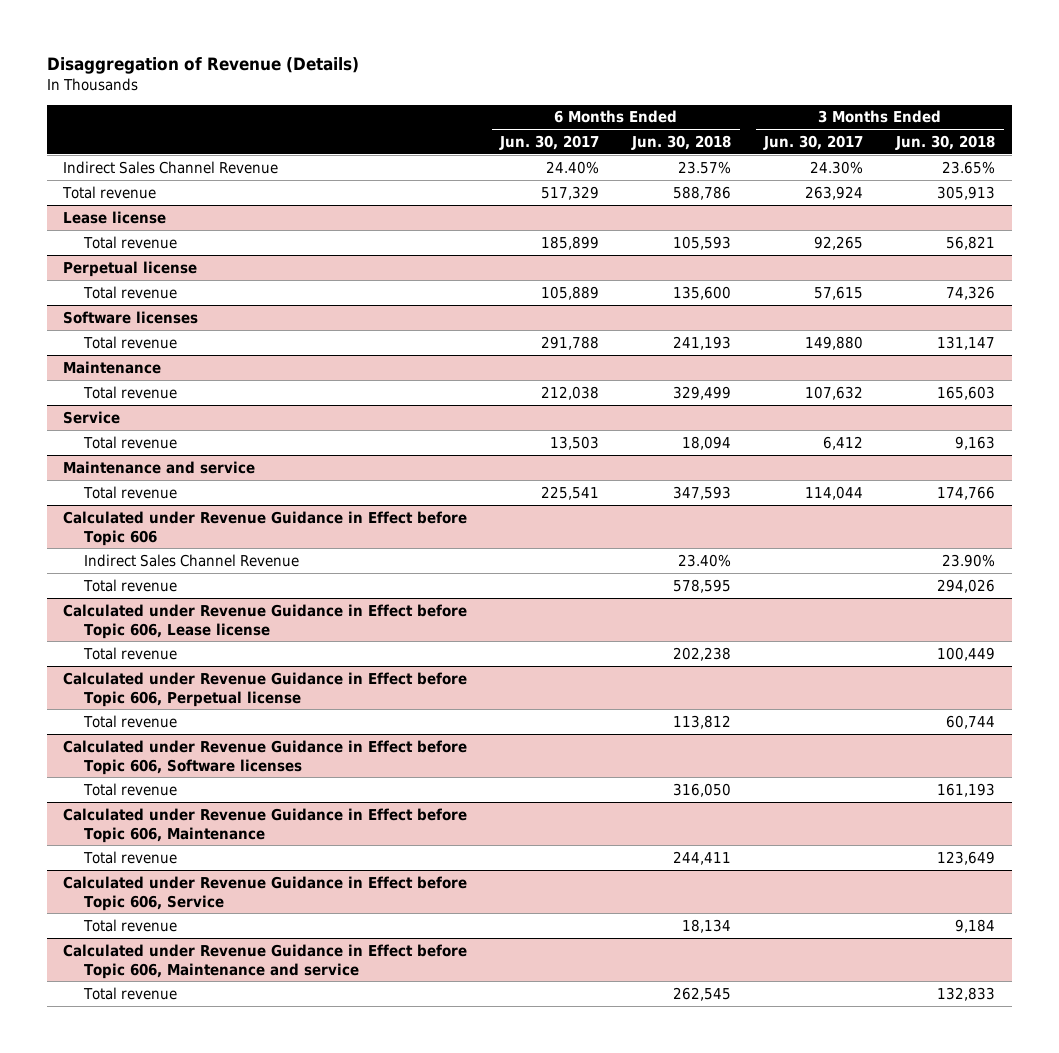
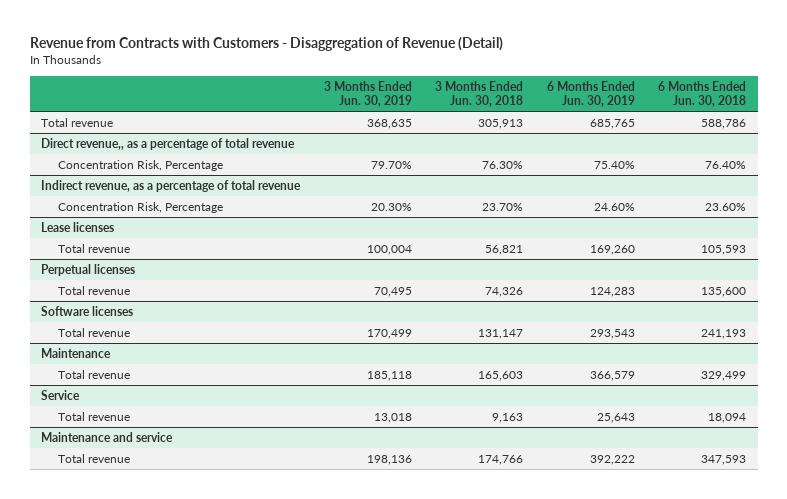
[46,56,359,74] Disaggregation of Revenue (Details) -> [29,37,503,52] Revenue from Contracts with Customers - Disaggregation of Revenue (Detail)
[499,134,600,150] Jun. 30, 2017 -> none
[763,134,864,150] Jun. 30, 2017 -> none
none -> [323,80,412,108] 3 Months Ended Jun. 30, 2019
none -> [546,80,635,108] 6 Months Ended Jun. 30, 2019
[63,160,279,174] Indirect Sales Channel Revenue -> none
none -> [41,137,296,150] Direct revenue,, as a percentage of total revenue
none -> [58,159,224,171] Concentration Risk, Percentage
none -> [41,179,302,192] Indirect revenue, as a percentage of total revenue
none -> [58,201,224,213] Concentration Risk, Percentage
[63,210,167,224] Lease license -> [41,221,115,232] Lease licenses
[63,260,198,277] Perpetual license -> [41,263,136,276] Perpetual licenses
[63,510,468,546] Calculated under Revenue Guidance in Effect before Topic 606 -> none
[84,553,300,567] Indirect Sales Channel Revenue -> none
[83,578,178,592] Total revenue -> none
[63,603,468,639] Calculated under Revenue Guidance in Effect before Topic 606, Lease license -> none
[83,646,178,660] Total revenue -> none
[63,671,468,707] Calculated under Revenue Guidance in Effect before Topic 606, Perpetual license -> none
[83,714,178,728] Total revenue -> none
[63,739,468,775] Calculated under Revenue Guidance in Effect before Topic 606, Software licenses -> none
[83,782,178,796] Total revenue -> none
[63,807,468,843] Calculated under Revenue Guidance in Effect before Topic 606, Maintenance -> none
[83,850,178,864] Total revenue -> none
[63,875,468,911] Calculated under Revenue Guidance in Effect before Topic 606, Service -> none
[83,918,178,932] Total revenue -> none
[63,943,468,979] Calculated under Revenue Guidance in Effect before Topic 606, Maintenance and service -> none
[83,986,178,1000] Total revenue -> none

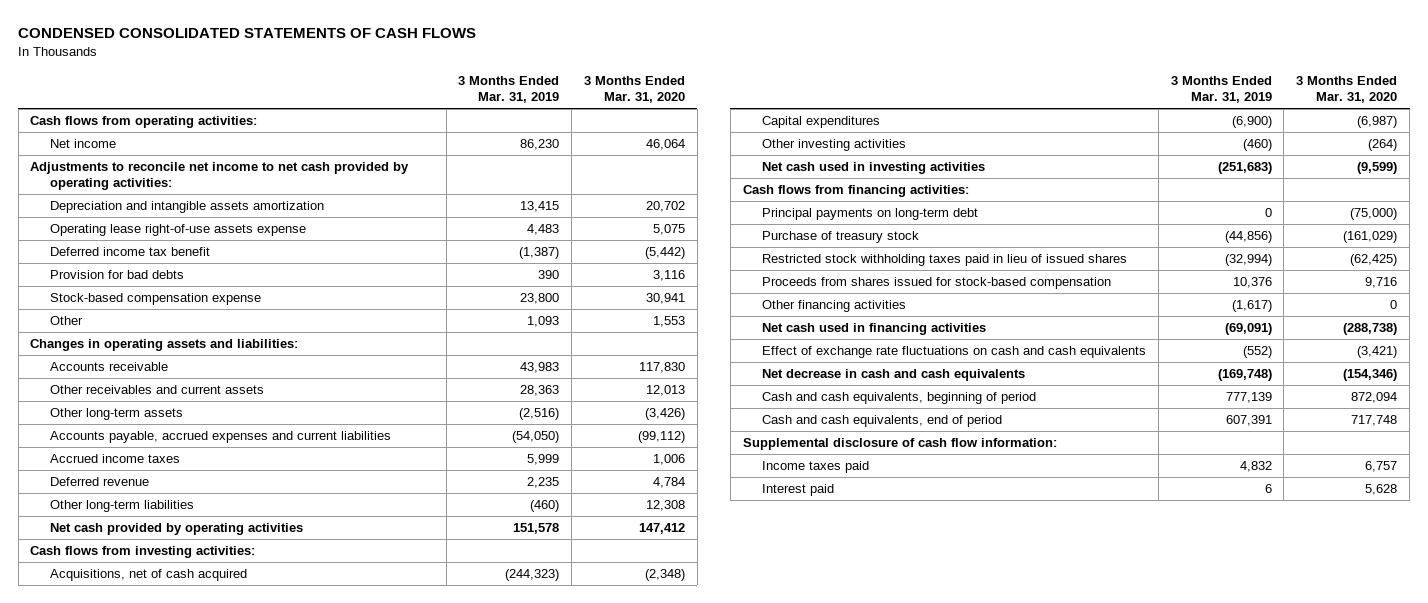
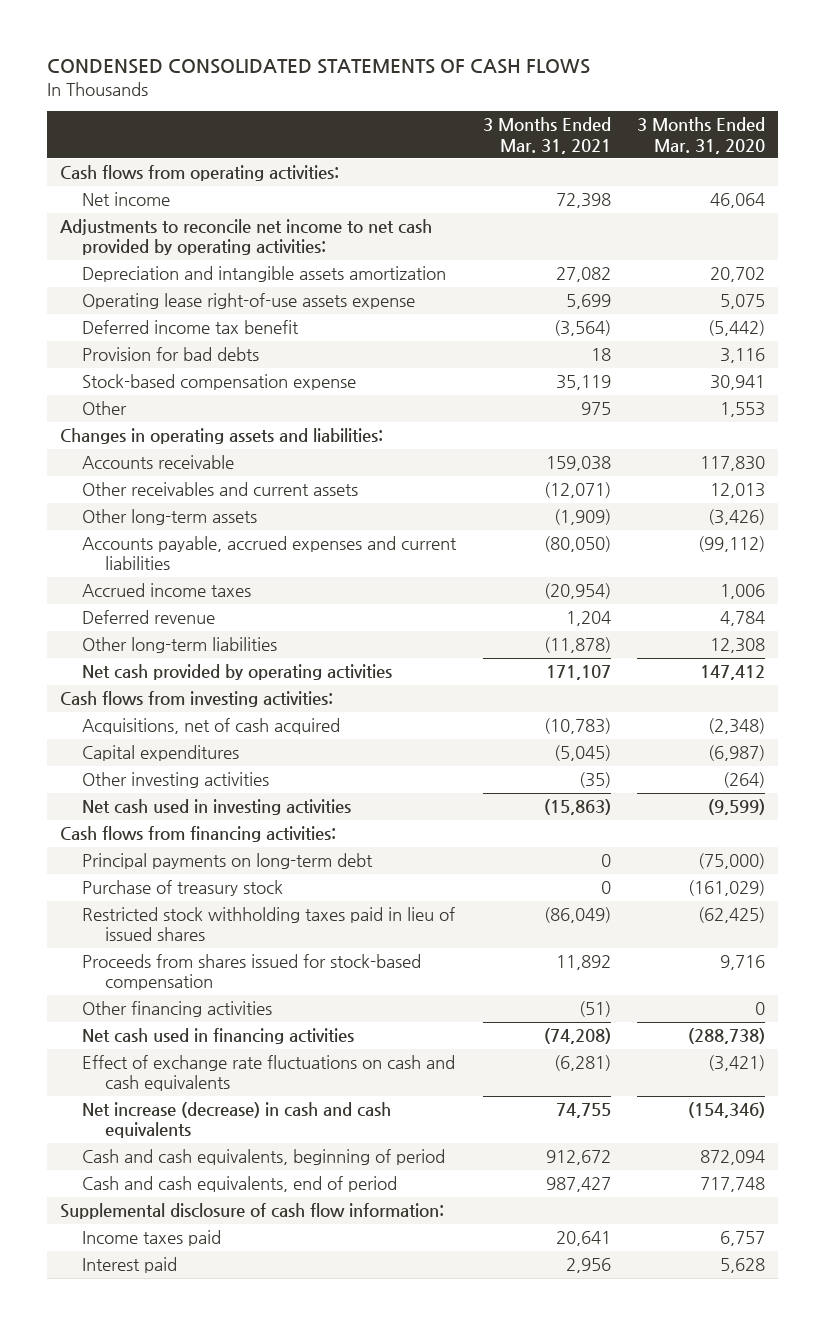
[458,76,560,104] 3 Months Ended Mar. 31, 2019 -> none
none -> [482,117,611,154] 3 Months Ended Mar. 31, 2021
[761,369,1025,382] Net decrease in cash and cash equivalents -> [82,1102,392,1139] Net increase (decrease) in cash and cash equivalents

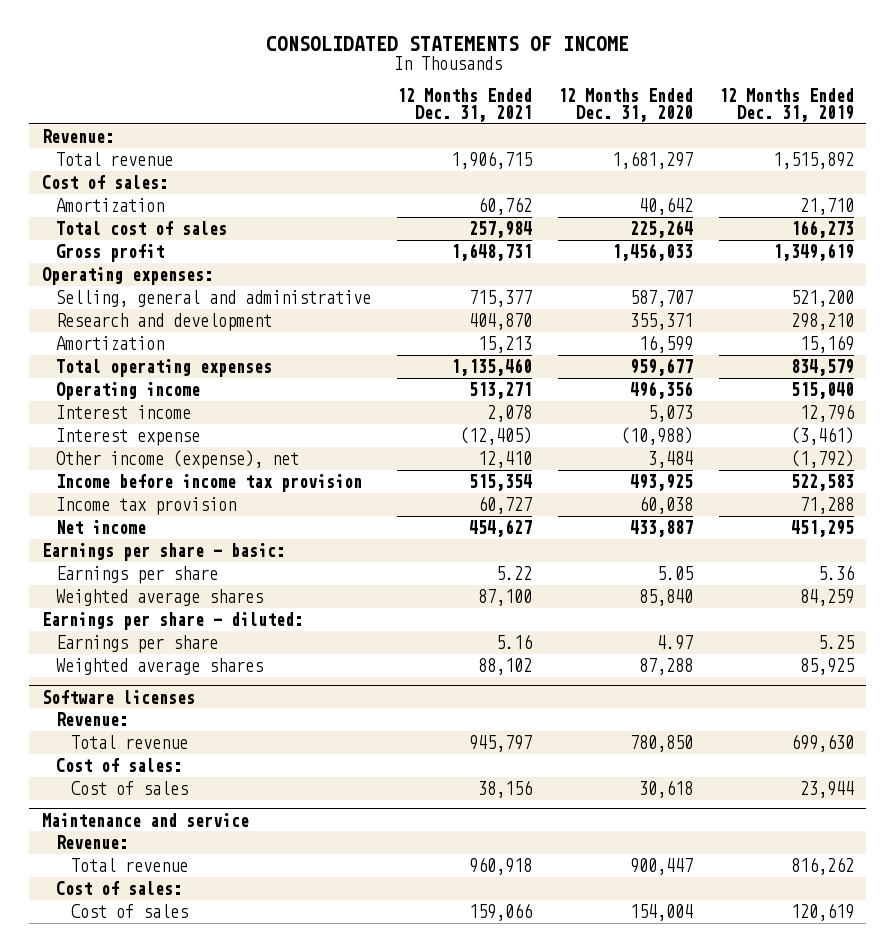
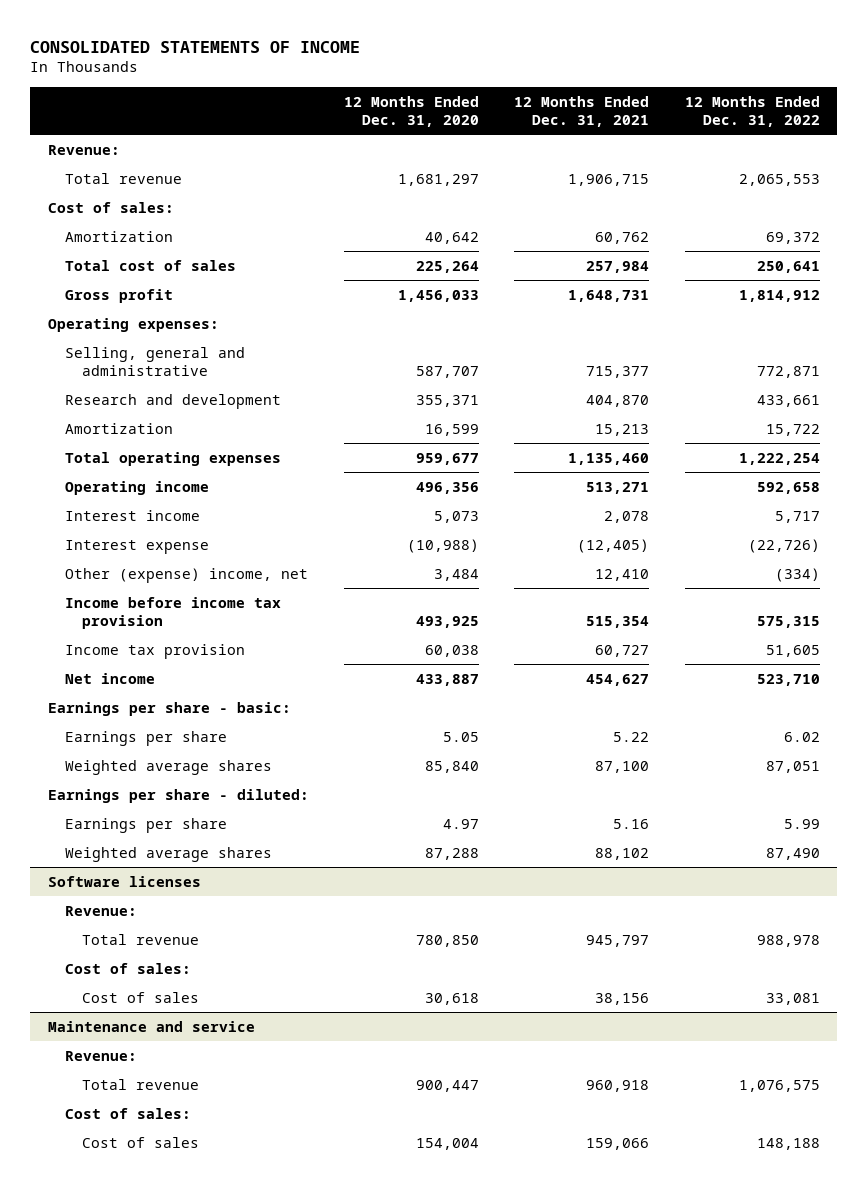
[718,87,854,122] 12 Months Ended Dec. 31, 2019 -> none
none -> [684,95,820,127] 12 Months Ended Dec. 31, 2022
[56,449,300,469] Other income (expense), net -> [64,567,308,583] Other (expense) income, net

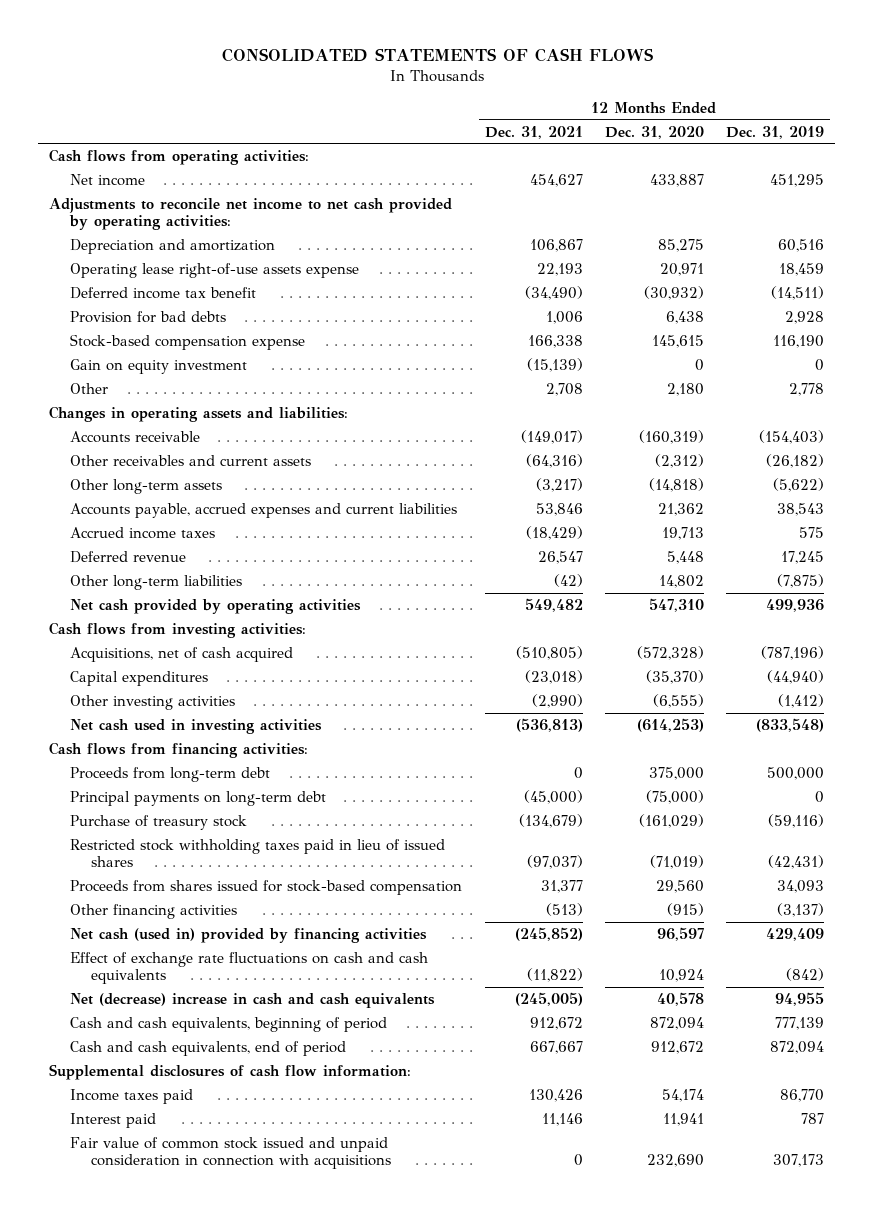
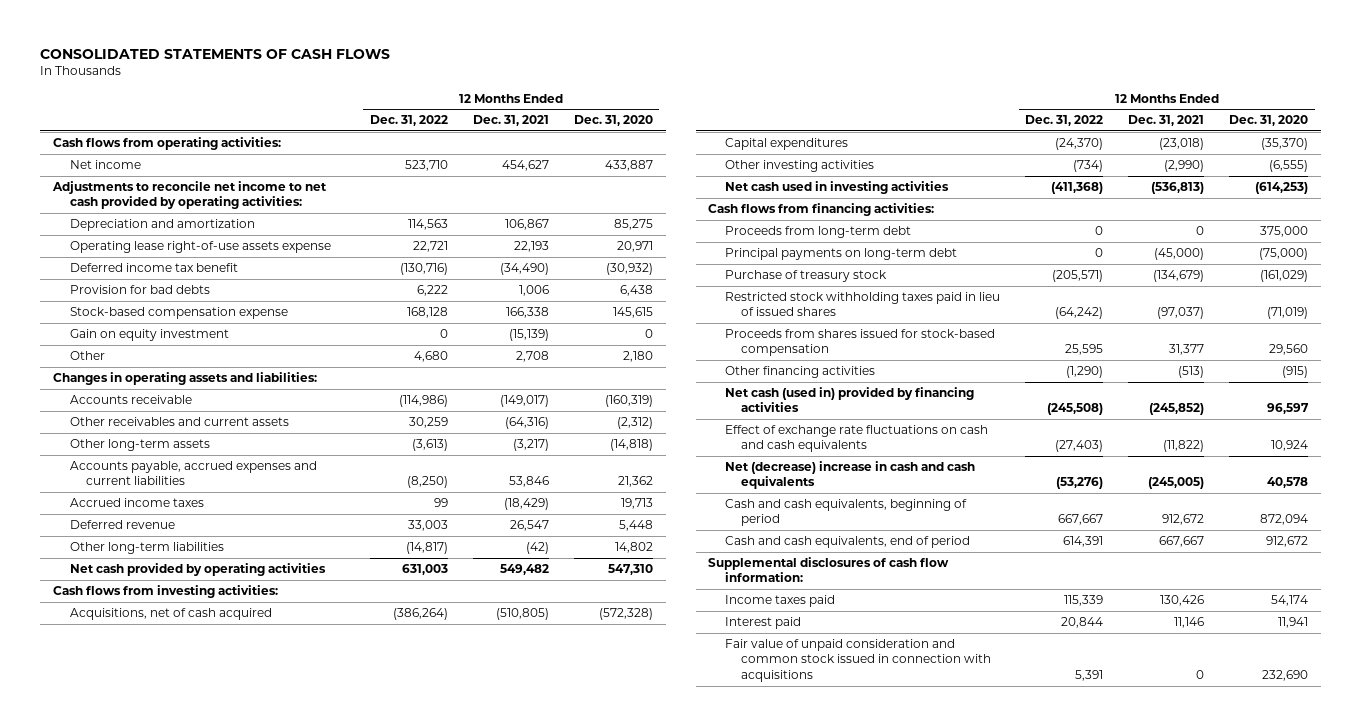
[726,125,825,139] Dec. 31, 2019 -> none
none -> [369,115,448,127] Dec. 31, 2022
[70,1137,392,1170] Fair value of common stock issued and unpaid consideration in connection with acquisitions -> [724,639,992,682] Fair value of unpaid consideration and common stock issued in connection with acquisitions

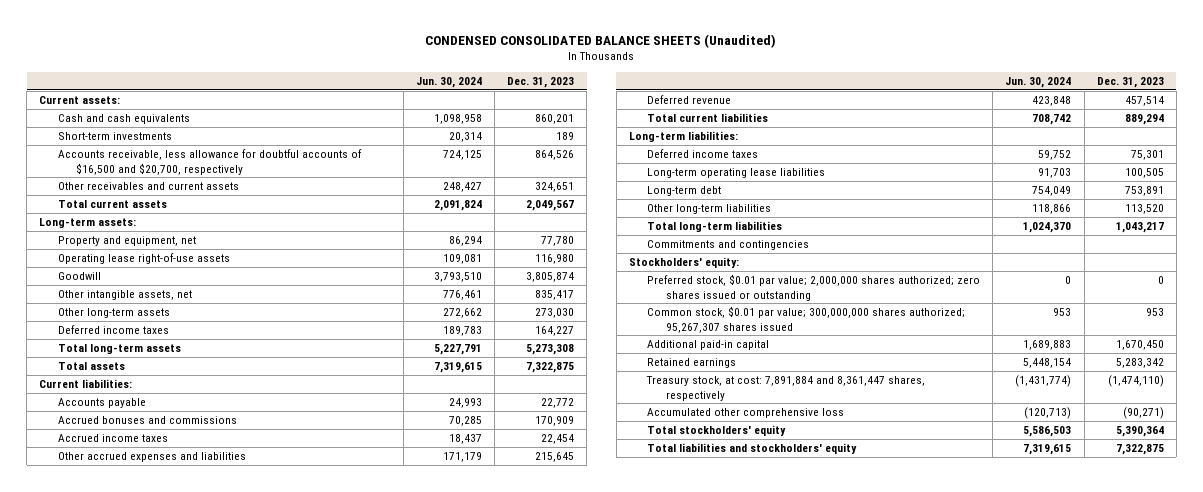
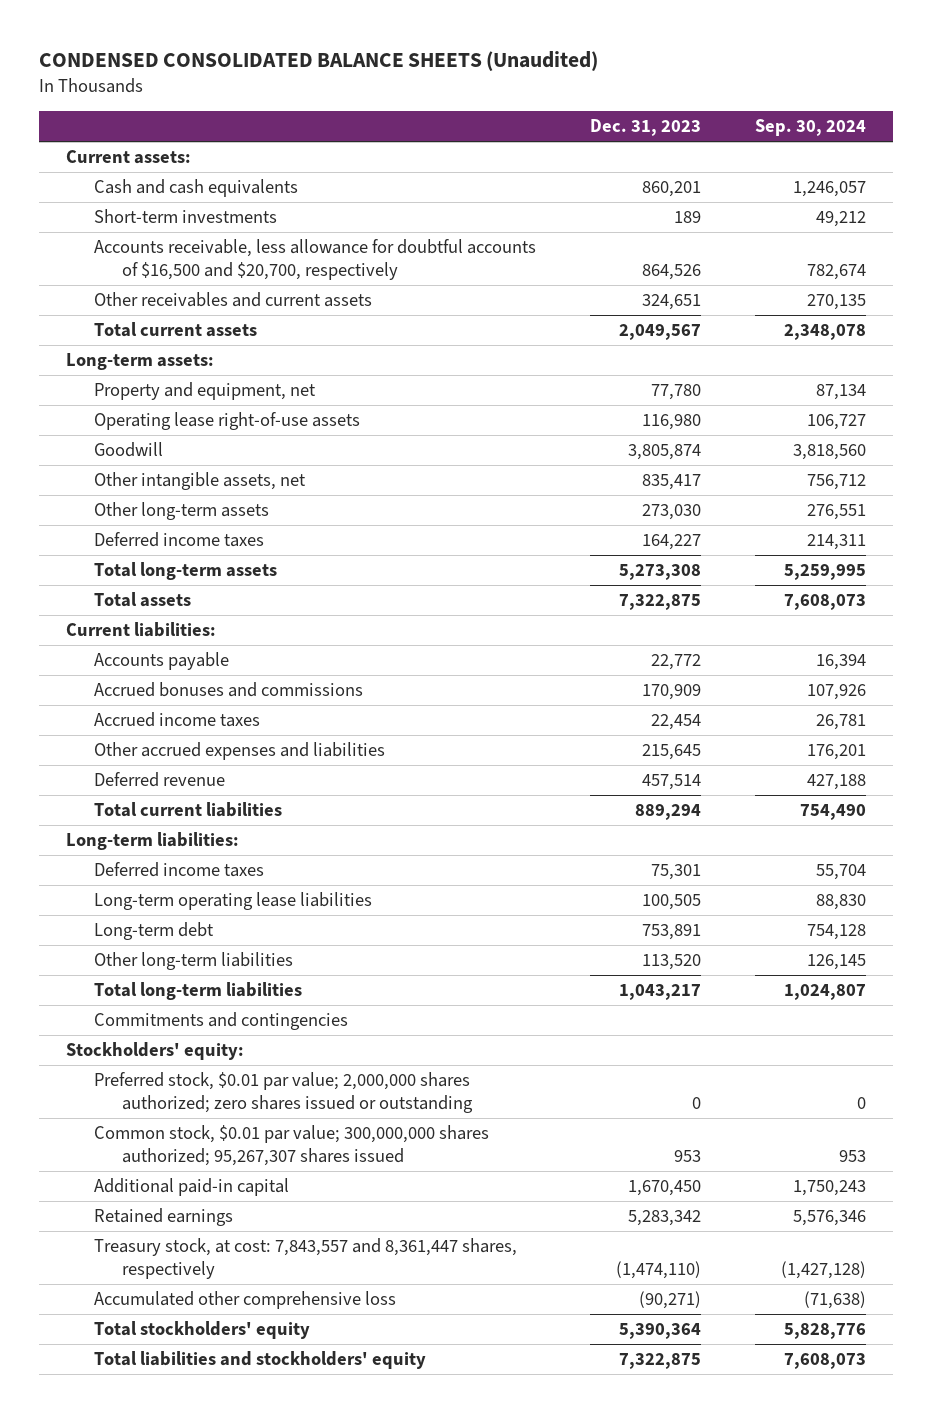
[415,77,482,89] Jun. 30, 2024 -> none
none -> [755,119,867,137] Sep. 30, 2024
[646,376,926,401] Treasury stock, at cost: 7,891,884 and 8,361,447 shares, respectively -> [93,1238,517,1280] Treasury stock, at cost: 7,843,557 and 8,361,447 shares, respectively

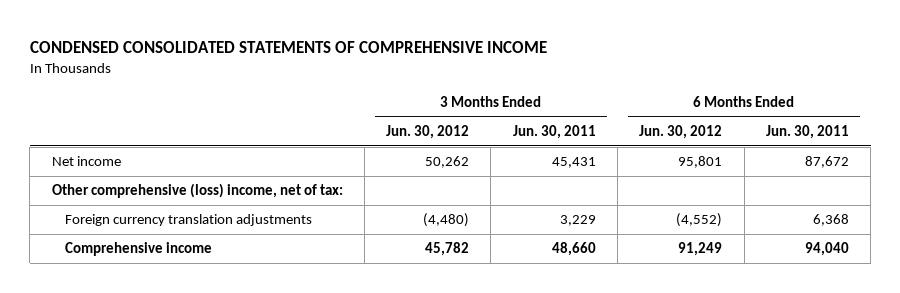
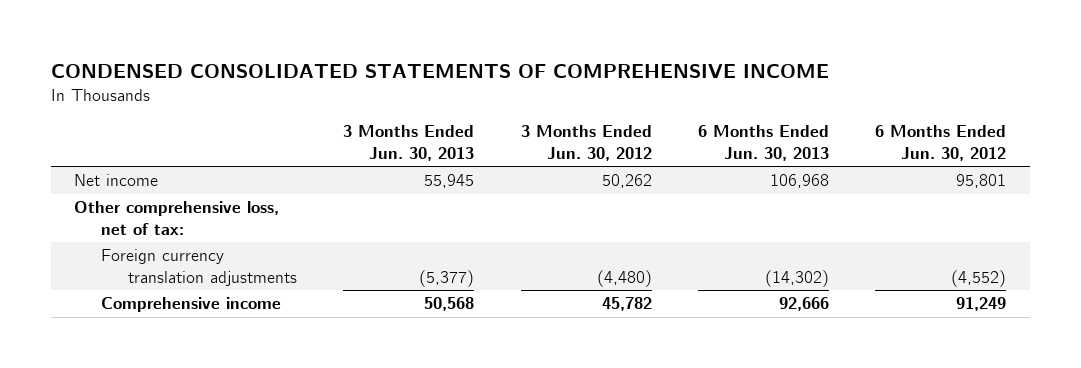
[512,125,596,140] Jun. 30, 2011 -> none
[765,125,849,140] Jun. 30, 2011 -> none
none -> [343,125,475,161] 3 Months Ended Jun. 30, 2013
none -> [698,125,830,161] 6 Months Ended Jun. 30, 2013
[51,183,343,199] Other comprehensive (loss) income, net of tax: -> [74,201,280,235] Other comprehensive loss, net of tax:

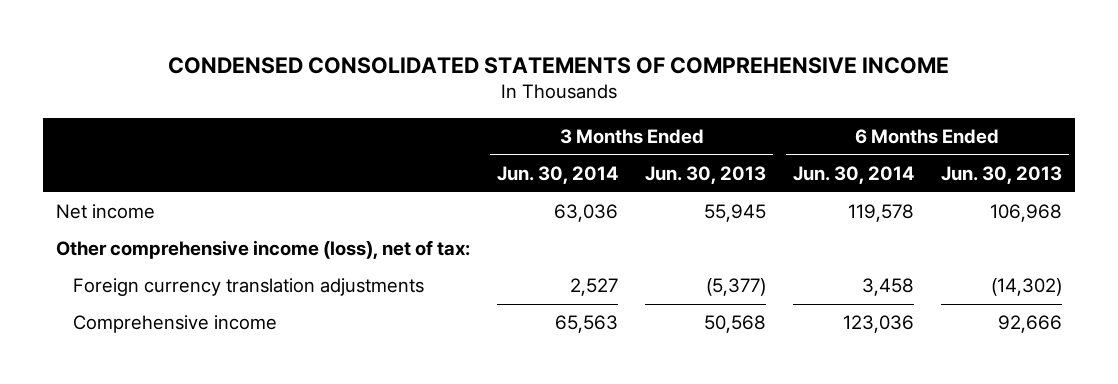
[520,125,652,161] 3 Months Ended Jun. 30, 2012 -> none
[875,125,1007,161] 6 Months Ended Jun. 30, 2012 -> none
none -> [497,166,619,185] Jun. 30, 2014
none -> [792,166,914,185] Jun. 30, 2014
[74,201,280,235] Other comprehensive loss, net of tax: -> [56,240,471,260] Other comprehensive income (loss), net of tax:

